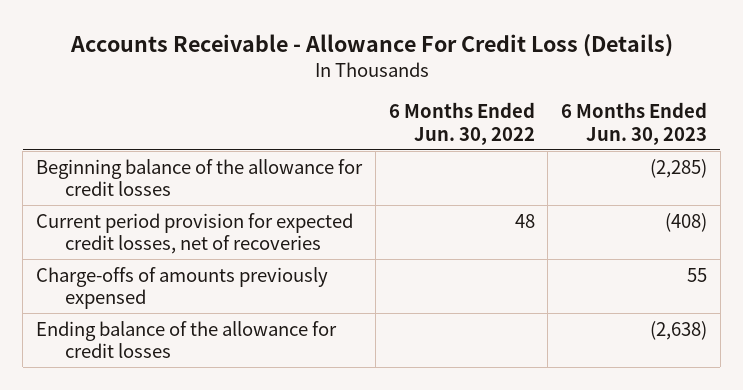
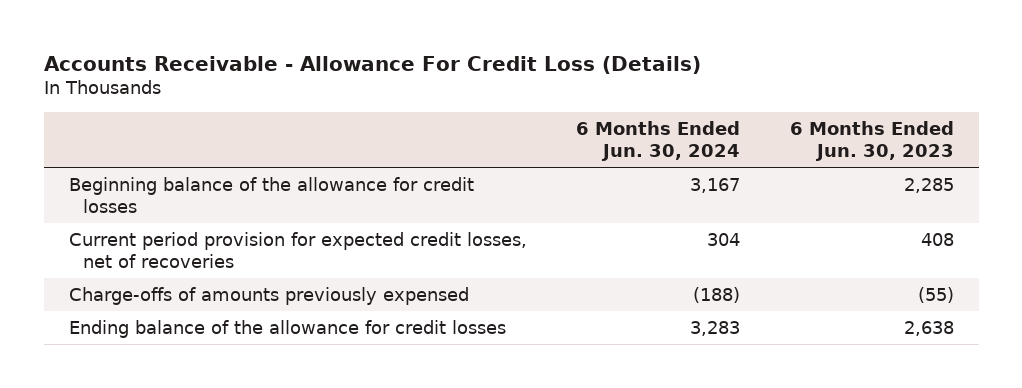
[388,101,535,145] 6 Months Ended Jun. 30, 2022 -> none
none -> [576,120,741,162] 6 Months Ended Jun. 30, 2024
[650,158,708,178] (2,285) -> [903,178,954,194] 2,285
[665,212,708,232] (408) -> [920,233,954,247] 408
[687,267,708,282] 55 -> [917,287,954,304] (55)
[650,320,708,340] (2,638) -> [903,321,954,337] 2,638

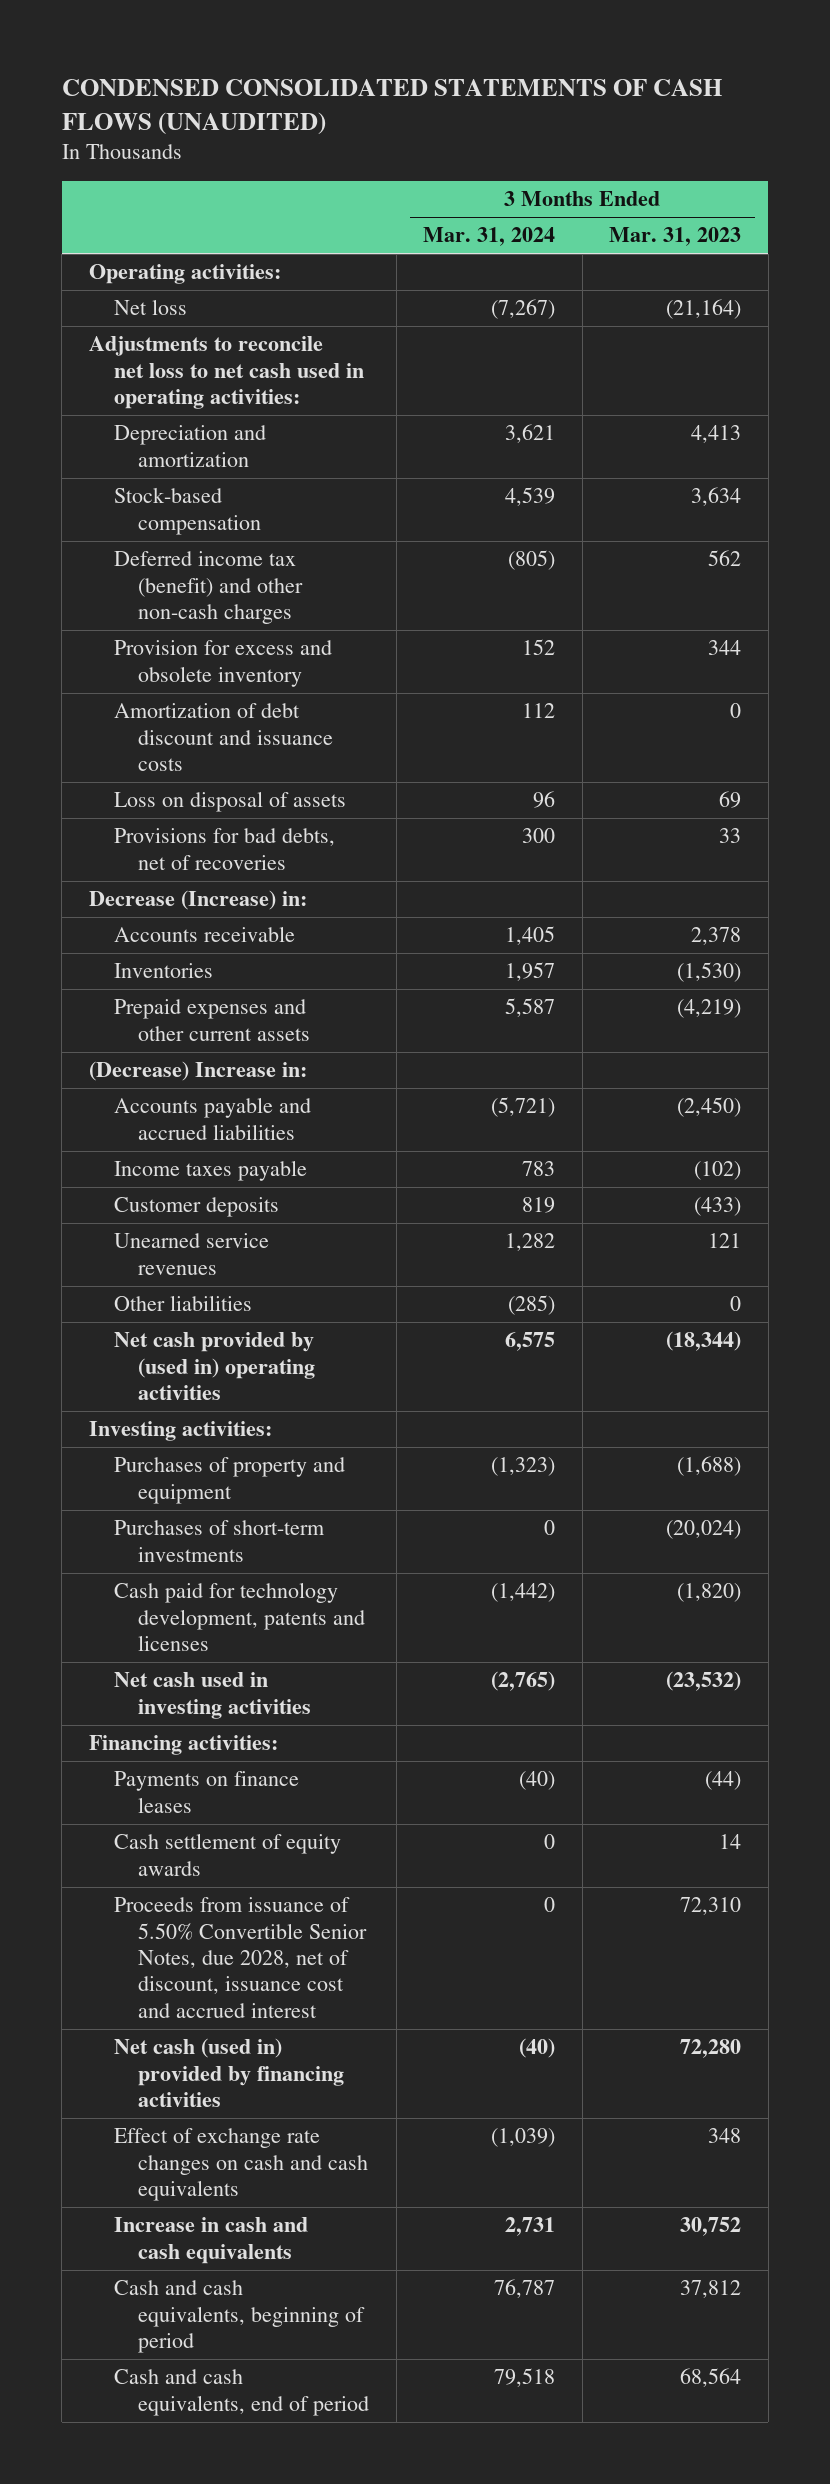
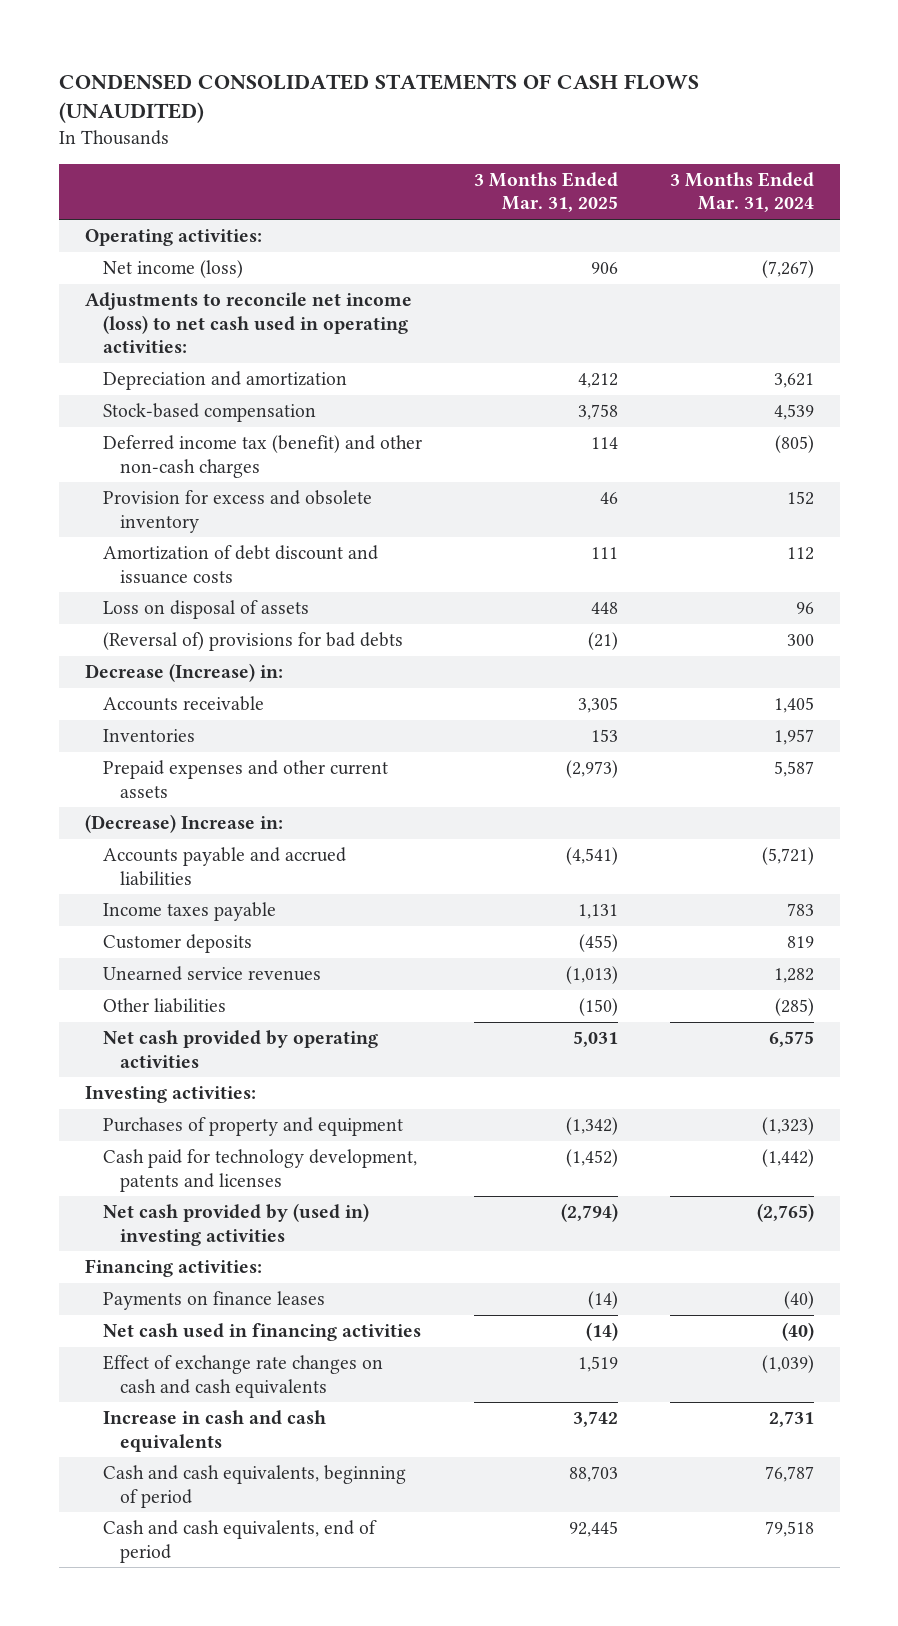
[609,227,742,247] Mar. 31, 2023 -> none
none -> [473,172,618,213] 3 Months Ended Mar. 31, 2025
[113,299,187,316] Net loss -> [102,260,243,279] Net income (loss)
[88,336,364,410] Adjustments to reconcile net loss to net cash used in operating activities: -> [84,292,412,353] Adjustments to reconcile net income (loss) to net cash used in operating activities:
[113,828,335,870] Provisions for bad debts, net of recoveries -> [102,632,403,652] (Reversal of) provisions for bad debts
[113,1332,316,1401] Net cash provided by (used in) operating activities -> [102,1030,378,1068] Net cash provided by operating activities
[113,1520,325,1562] Purchases of short-term investments -> none
[113,1672,312,1719] Net cash used in investing activities -> [102,1203,369,1246] Net cash provided by (used in) investing activities
[113,1833,341,1876] Cash settlement of equity awards -> none
[113,1897,368,2018] Proceeds from issuance of 5.50% Convertible Senior Notes, due 2028, net of discount, issuance cost and accrued interest -> none
[113,2038,345,2108] Net cash (used in) provided by financing activities -> [102,1323,421,1342] Net cash used in financing activities

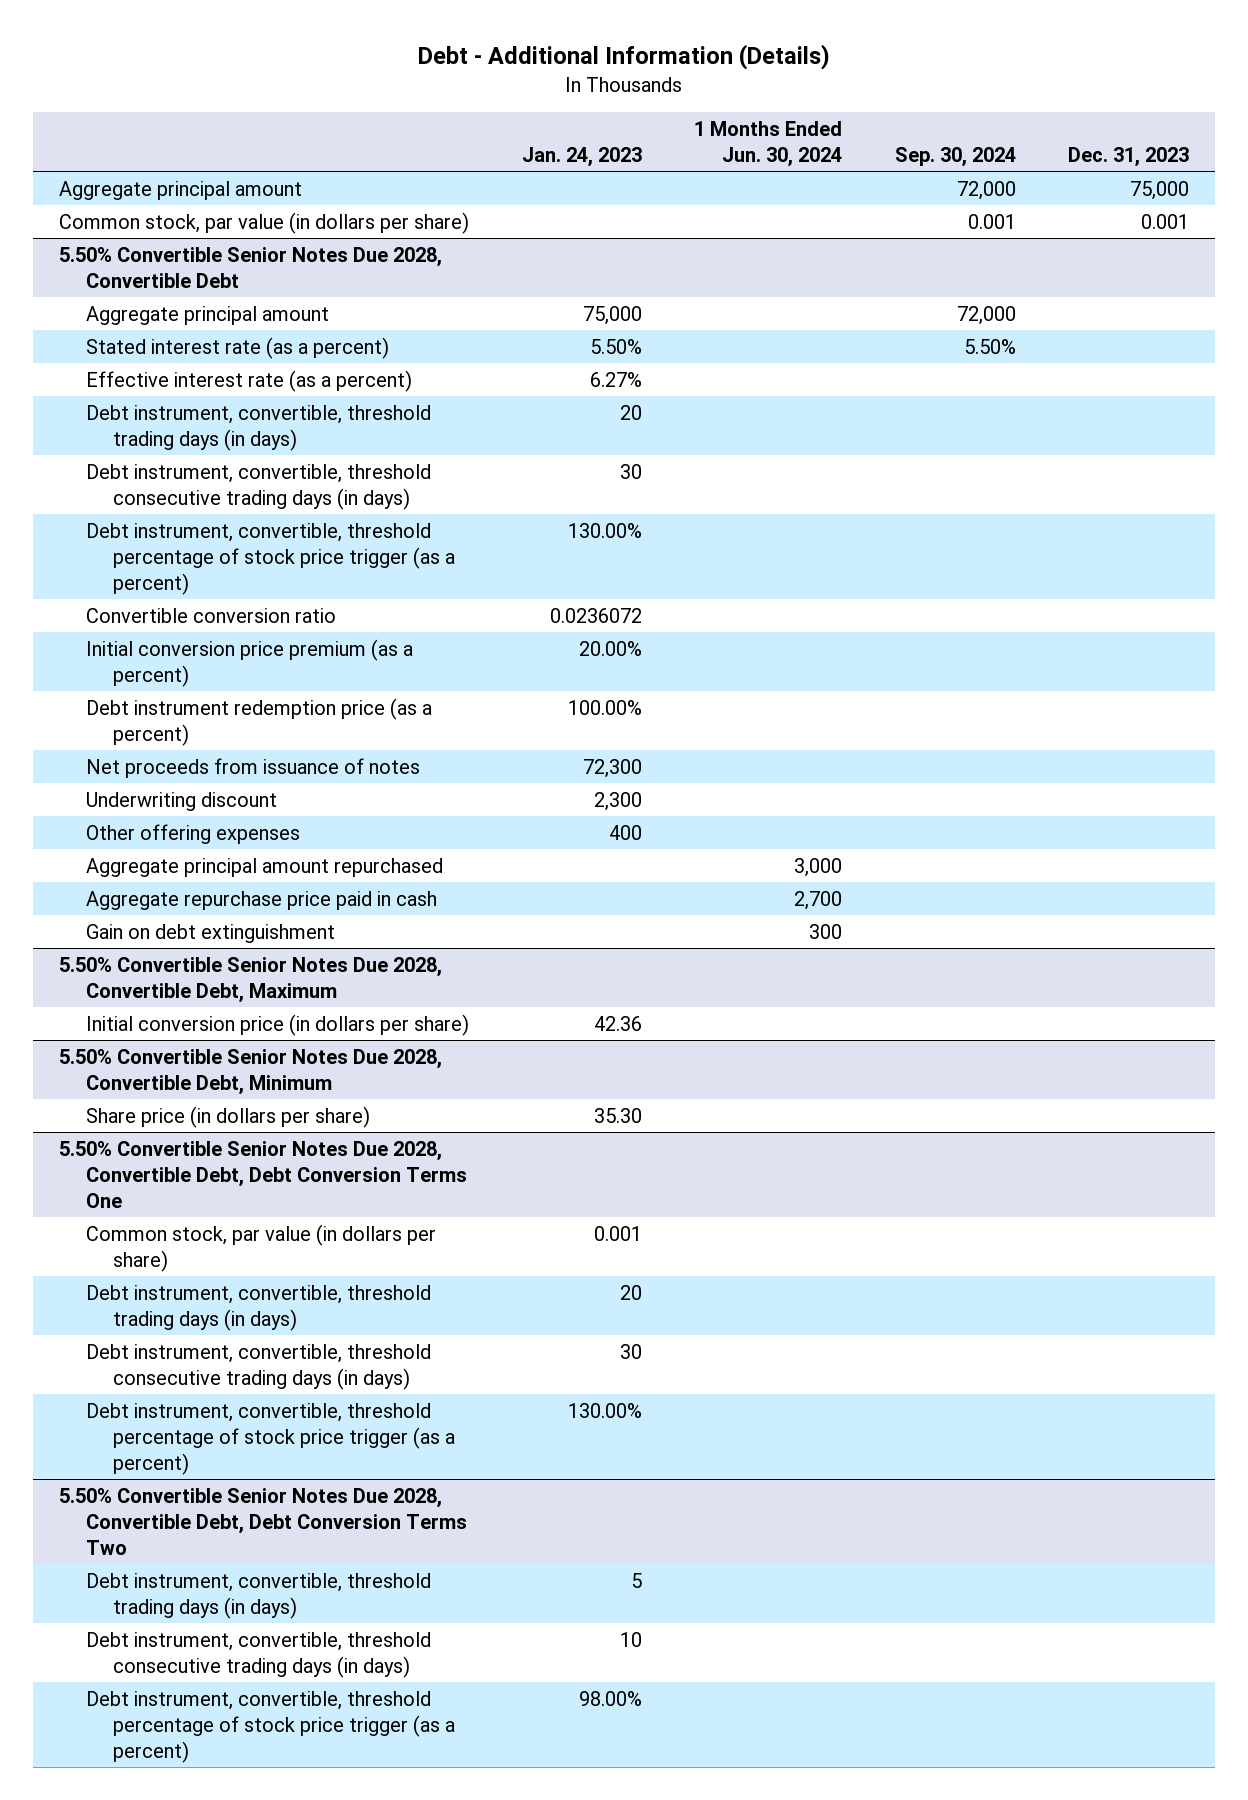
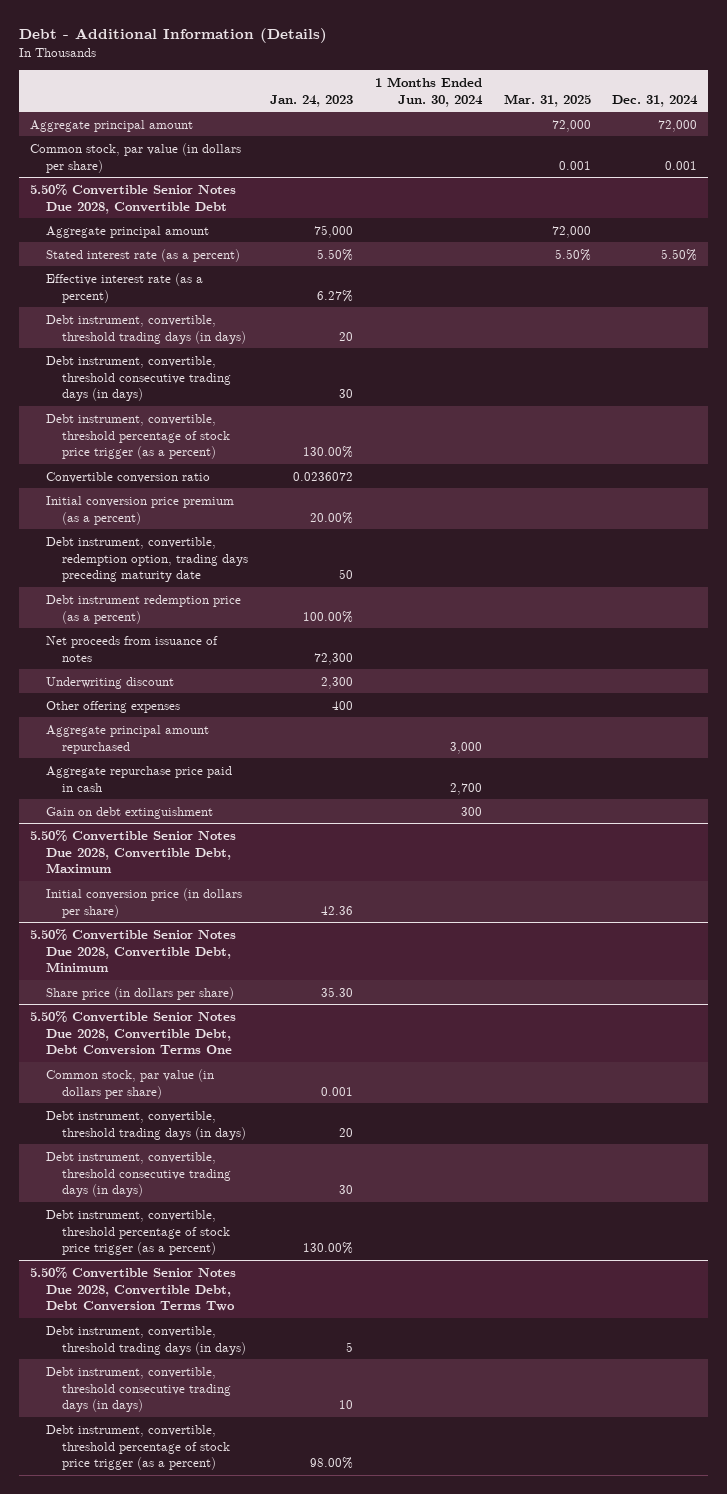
[894,146,1016,167] Sep. 30, 2024 -> none
[1068,146,1190,167] Dec. 31, 2023 -> none
none -> [503,93,591,107] Mar. 31, 2025
none -> [612,94,699,107] Dec. 31, 2024
none -> [46,536,249,583] Debt instrument, convertible, redemption option, trading days preceding maturity date

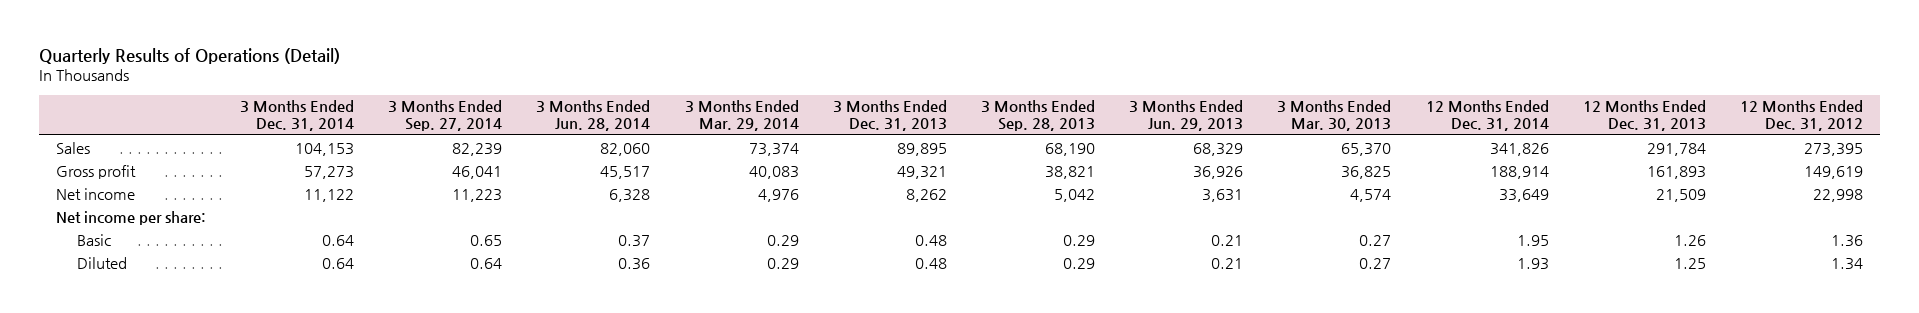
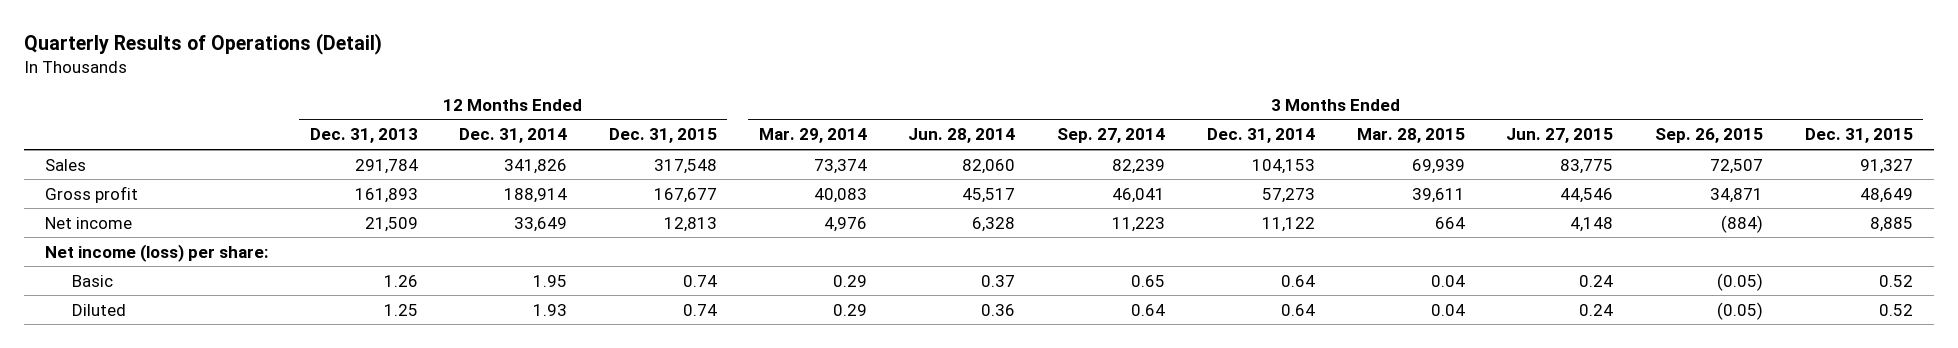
[832,100,947,132] 3 Months Ended Dec. 31, 2013 -> none
[981,100,1096,132] 3 Months Ended Sep. 28, 2013 -> none
[1129,100,1244,132] 3 Months Ended Jun. 29, 2013 -> none
[1277,100,1392,132] 3 Months Ended Mar. 30, 2013 -> none
[1740,100,1864,132] 12 Months Ended Dec. 31, 2012 -> none
none -> [608,128,717,144] Dec. 31, 2015
none -> [1356,128,1465,144] Mar. 28, 2015
none -> [1506,128,1614,144] Jun. 27, 2015
none -> [1654,128,1763,144] Sep. 26, 2015
none -> [1804,128,1913,144] Dec. 31, 2015
[55,210,206,225] Net income per share: -> [44,243,268,262] Net income (loss) per share:

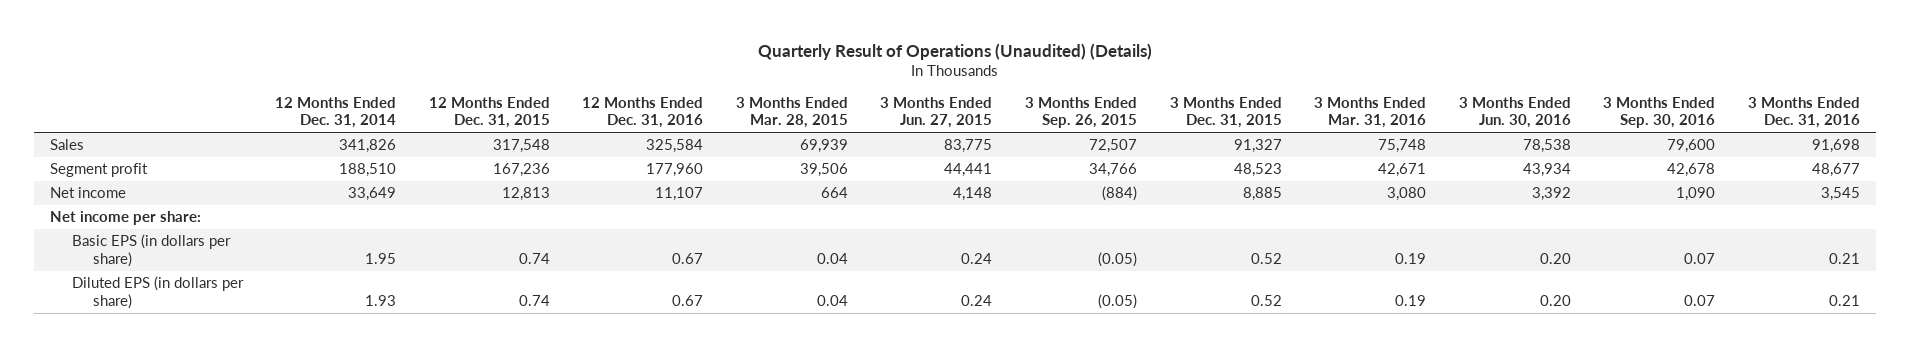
[23,33,382,56] Quarterly Results of Operations (Detail) -> [758,42,1153,60] Quarterly Result of Operations (Unaudited) (Details)
[309,128,418,144] Dec. 31, 2013 -> none
[758,128,867,144] Mar. 29, 2014 -> none
[908,128,1016,144] Jun. 28, 2014 -> none
[1057,128,1166,144] Sep. 27, 2014 -> none
[1206,128,1315,144] Dec. 31, 2014 -> none
none -> [582,96,704,129] 12 Months Ended Dec. 31, 2016
none -> [1314,96,1427,129] 3 Months Ended Mar. 31, 2016
none -> [1458,96,1571,129] 3 Months Ended Jun. 30, 2016
none -> [1603,96,1716,129] 3 Months Ended Sep. 30, 2016
none -> [1747,96,1860,129] 3 Months Ended Dec. 31, 2016
[44,185,138,203] Gross profit -> [50,163,149,178] Segment profit
[504,187,568,203] 188,914 -> [339,163,397,178] 188,510
[653,187,717,203] 167,677 -> [492,163,550,178] 167,236
[1411,187,1465,203] 39,611 -> [799,163,848,178] 39,506
[1560,187,1614,203] 44,546 -> [944,163,993,178] 44,441
[1709,187,1763,203] 34,871 -> [1089,163,1138,178] 34,766
[1859,187,1913,203] 48,649 -> [1233,163,1282,178] 48,523
[44,243,268,262] Net income (loss) per share: -> [50,211,202,226] Net income per share:
[71,274,113,287] Basic -> [71,234,231,267] Basic EPS (in dollars per share)
[71,303,126,316] Diluted -> [71,276,244,309] Diluted EPS (in dollars per share)

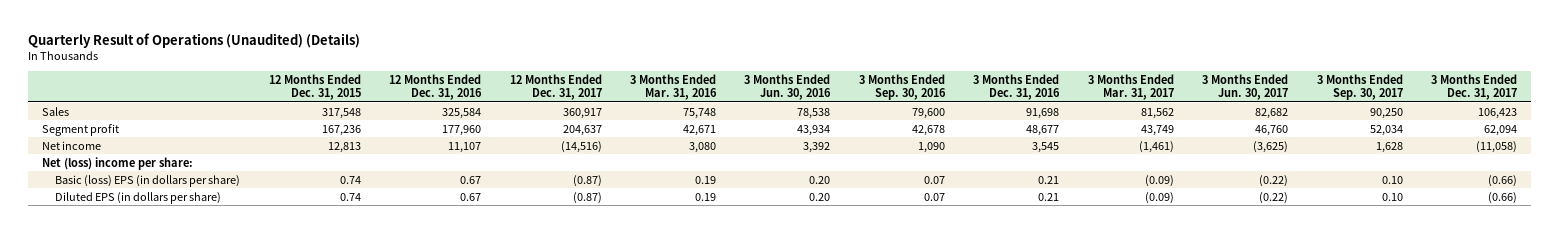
[275,96,397,129] 12 Months Ended Dec. 31, 2014 -> none
[735,96,848,129] 3 Months Ended Mar. 28, 2015 -> none
[880,96,993,129] 3 Months Ended Jun. 27, 2015 -> none
[1025,96,1138,129] 3 Months Ended Sep. 26, 2015 -> none
[1169,96,1282,129] 3 Months Ended Dec. 31, 2015 -> none
none -> [509,73,602,101] 12 Months Ended Dec. 31, 2017
none -> [1087,73,1174,101] 3 Months Ended Mar. 31, 2017
none -> [1202,73,1289,101] 3 Months Ended Jun. 30, 2017
none -> [1316,73,1403,101] 3 Months Ended Sep. 30, 2017
none -> [1430,73,1517,101] 3 Months Ended Dec. 31, 2017
[50,211,202,226] Net income per share: -> [42,156,194,170] Net (loss) income per share:
[71,234,231,267] Basic EPS (in dollars per share) -> [55,174,241,187] Basic (loss) EPS (in dollars per share)

